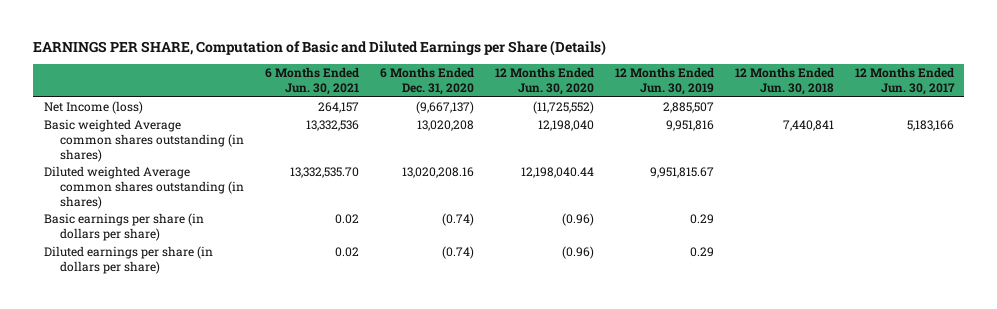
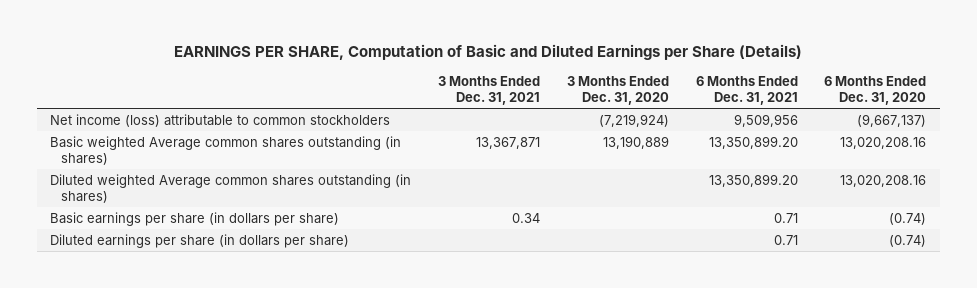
[265,67,360,95] 6 Months Ended Jun. 30, 2021 -> none
[494,67,594,95] 12 Months Ended Jun. 30, 2020 -> none
[614,67,714,95] 12 Months Ended Jun. 30, 2019 -> none
[734,67,834,95] 12 Months Ended Jun. 30, 2018 -> none
[854,67,955,95] 12 Months Ended Jun. 30, 2017 -> none
none -> [438,76,541,106] 3 Months Ended Dec. 31, 2021
none -> [566,76,669,106] 3 Months Ended Dec. 31, 2020
none -> [695,76,798,106] 6 Months Ended Dec. 31, 2021
[43,101,143,115] Net Income (loss) -> [50,113,391,127] Net income (loss) attributable to common stockholders
[416,120,474,132] 13,020,208 -> [840,136,927,149] 13,020,208.16

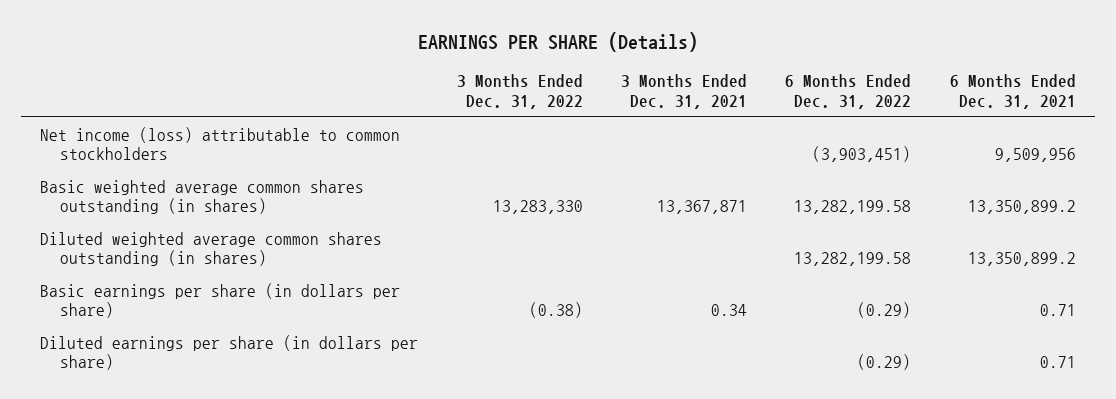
[174,44,803,61] EARNINGS PER SHARE, Computation of Basic and Diluted Earnings per Share (Details) -> [417,31,698,52] EARNINGS PER SHARE (Details)
[566,76,669,106] 3 Months Ended Dec. 31, 2020 -> none
[824,76,927,106] 6 Months Ended Dec. 31, 2020 -> none
none -> [456,74,583,110] 3 Months Ended Dec. 31, 2022
none -> [785,74,912,110] 6 Months Ended Dec. 31, 2022
[50,135,402,165] Basic weighted Average common shares outstanding (in shares) -> [40,179,365,215] Basic weighted average common shares outstanding (in shares)
[708,135,798,149] 13,350,899.20 -> [967,200,1076,215] 13,350,899.2
[50,173,412,203] Diluted weighted Average common shares outstanding (in shares) -> [40,231,383,267] Diluted weighted average common shares outstanding (in shares)
[708,173,798,187] 13,350,899.20 -> [967,252,1076,267] 13,350,899.2

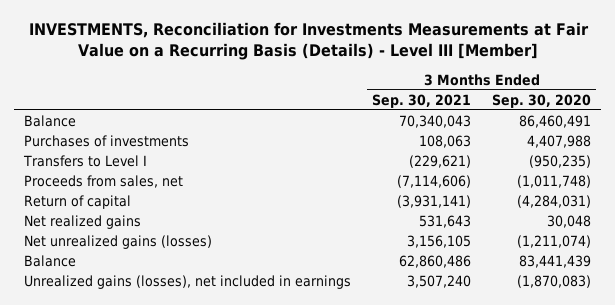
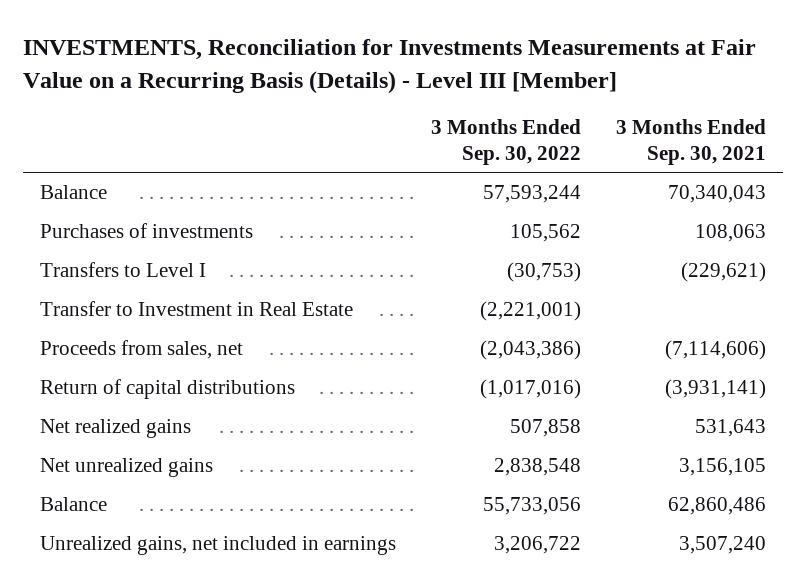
[492,93,592,108] Sep. 30, 2020 -> none
none -> [431,119,582,165] 3 Months Ended Sep. 30, 2022
none -> [40,301,354,317] Transfer to Investment in Real Estate
[24,194,132,209] Return of capital -> [40,379,296,400] Return of capital distributions
[24,234,213,249] Net unrealized gains (losses) -> [40,458,214,478] Net unrealized gains
[24,274,352,289] Unrealized gains (losses), net included in earnings -> [40,536,397,556] Unrealized gains, net included in earnings

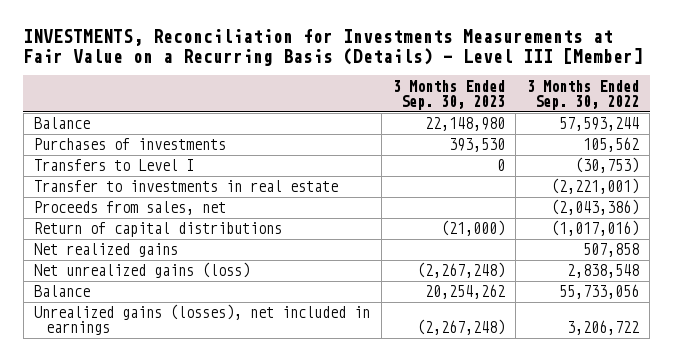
[615,119,766,165] 3 Months Ended Sep. 30, 2021 -> none
none -> [392,79,505,110] 3 Months Ended Sep. 30, 2023
[40,301,354,317] Transfer to Investment in Real Estate -> [34,180,339,193] Transfer to investments in real estate
[40,458,214,478] Net unrealized gains -> [34,262,251,279] Net unrealized gains (loss)
[40,536,397,556] Unrealized gains, net included in earnings -> [34,304,371,336] Unrealized gains (losses), net included in earnings

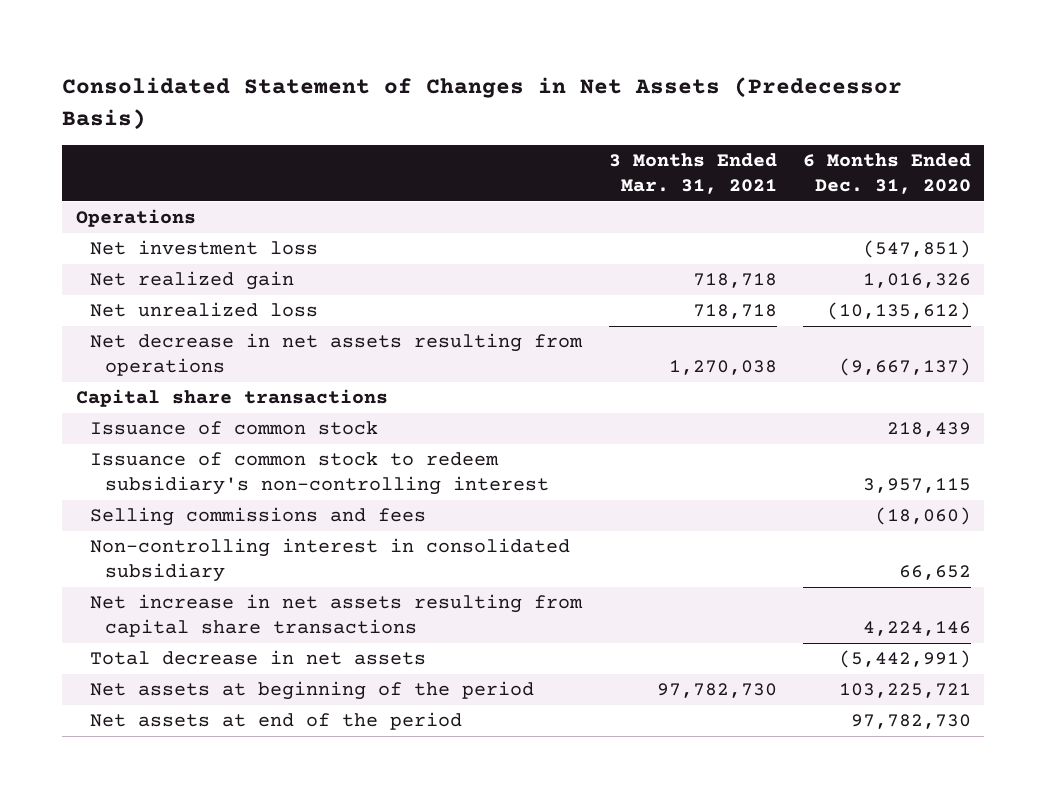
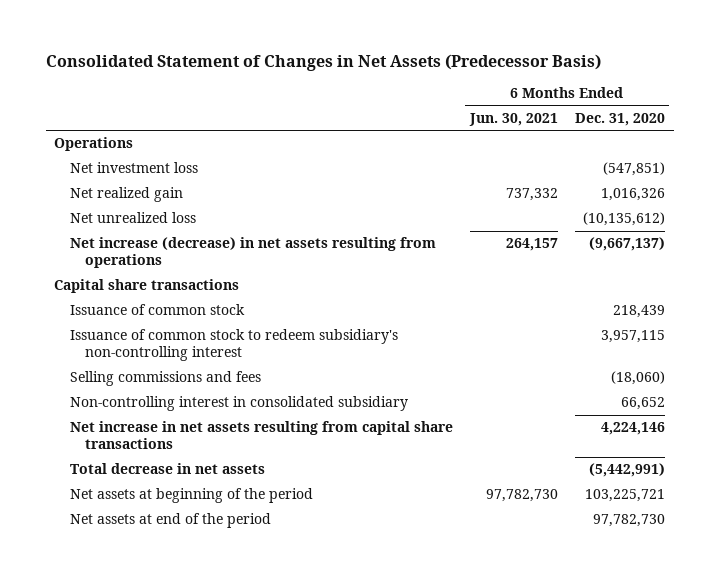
[608,153,777,195] 3 Months Ended Mar. 31, 2021 -> none
none -> [468,112,558,126] Jun. 30, 2021
[90,333,584,377] Net decrease in net assets resulting from operations -> [69,237,436,269] Net increase (decrease) in net assets resulting from operations

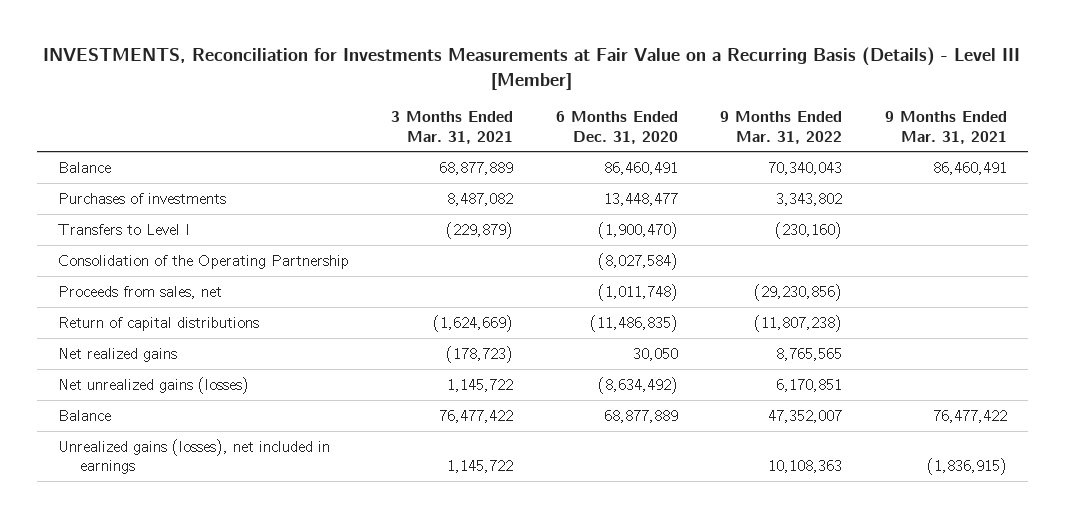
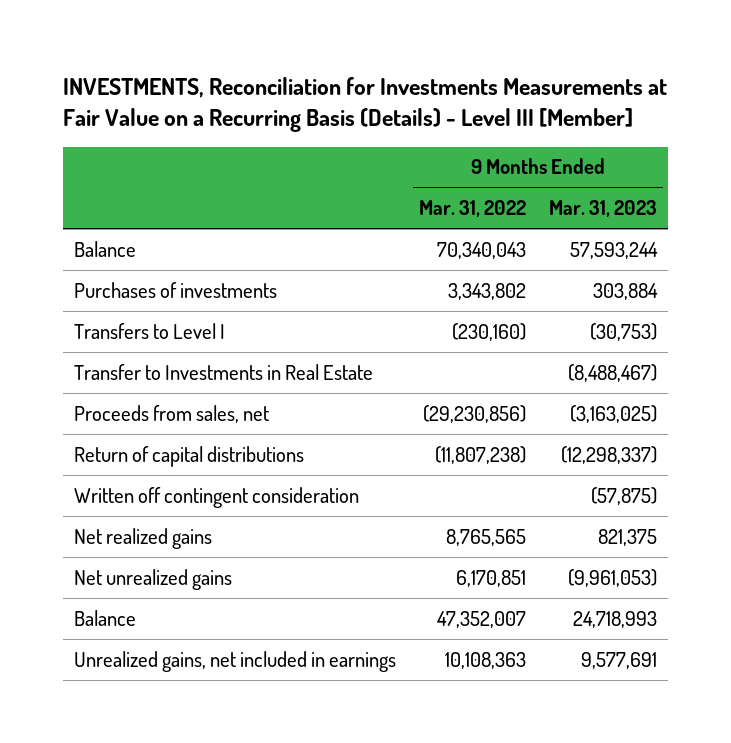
[391,110,514,144] 3 Months Ended Mar. 31, 2021 -> none
[555,110,678,144] 6 Months Ended Dec. 31, 2020 -> none
[884,110,1007,144] 9 Months Ended Mar. 31, 2021 -> none
none -> [548,200,657,218] Mar. 31, 2023
[58,254,350,269] Consolidation of the Operating Partnership -> none
none -> [74,363,374,380] Transfer to Investments in Real Estate
none -> [74,486,360,508] Written off contingent consideration
[58,376,250,394] Net unrealized gains (losses) -> [74,568,233,590] Net unrealized gains
[58,438,331,475] Unrealized gains (losses), net included in earnings -> [74,650,397,672] Unrealized gains, net included in earnings

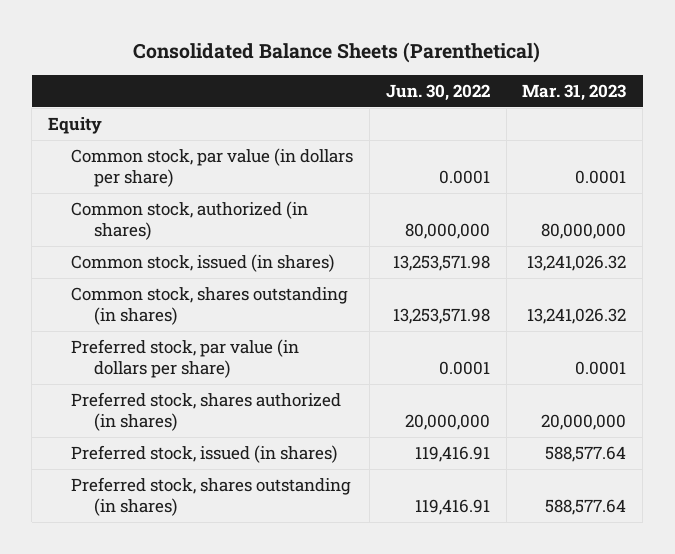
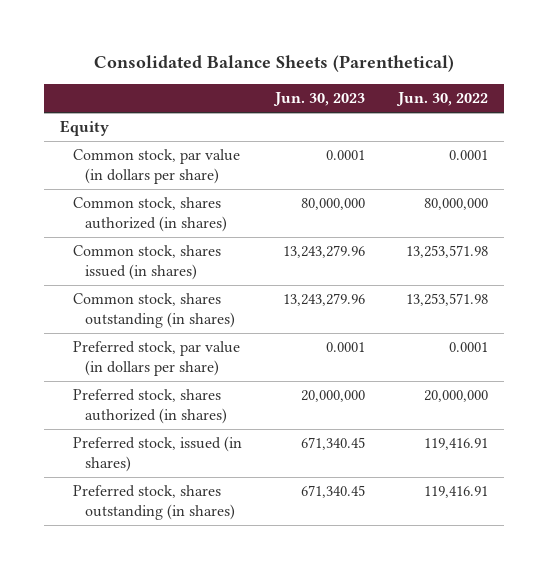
[522,83,627,101] Mar. 31, 2023 -> none
none -> [272,92,365,107] Jun. 30, 2023
[71,201,309,241] Common stock, authorized (in shares) -> [72,197,228,232] Common stock, shares authorized (in shares)
[71,254,335,273] Common stock, issued (in shares) -> [72,245,221,280] Common stock, shares issued (in shares)

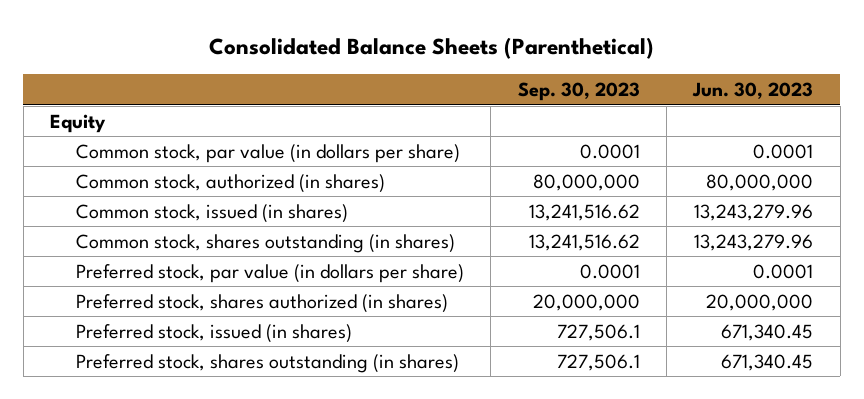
[395,92,488,107] Jun. 30, 2022 -> none
none -> [517,81,640,101] Sep. 30, 2023
[72,197,228,232] Common stock, shares authorized (in shares) -> [75,173,385,193] Common stock, authorized (in shares)
[72,245,221,280] Common stock, shares issued (in shares) -> [75,203,348,223] Common stock, issued (in shares)

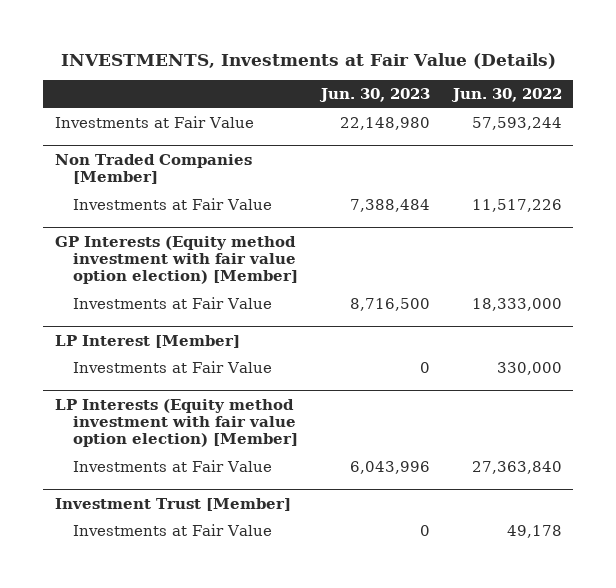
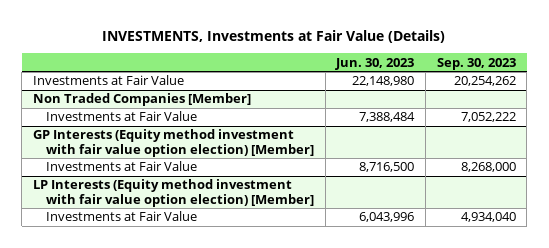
[450,88,562,103] Jun. 30, 2022 -> none
none -> [436,57,516,70] Sep. 30, 2023
[54,334,240,348] LP Interest [Member] -> none
[73,361,273,374] Investments at Fair Value -> none
[54,497,291,511] Investment Trust [Member] -> none
[73,524,273,537] Investments at Fair Value -> none

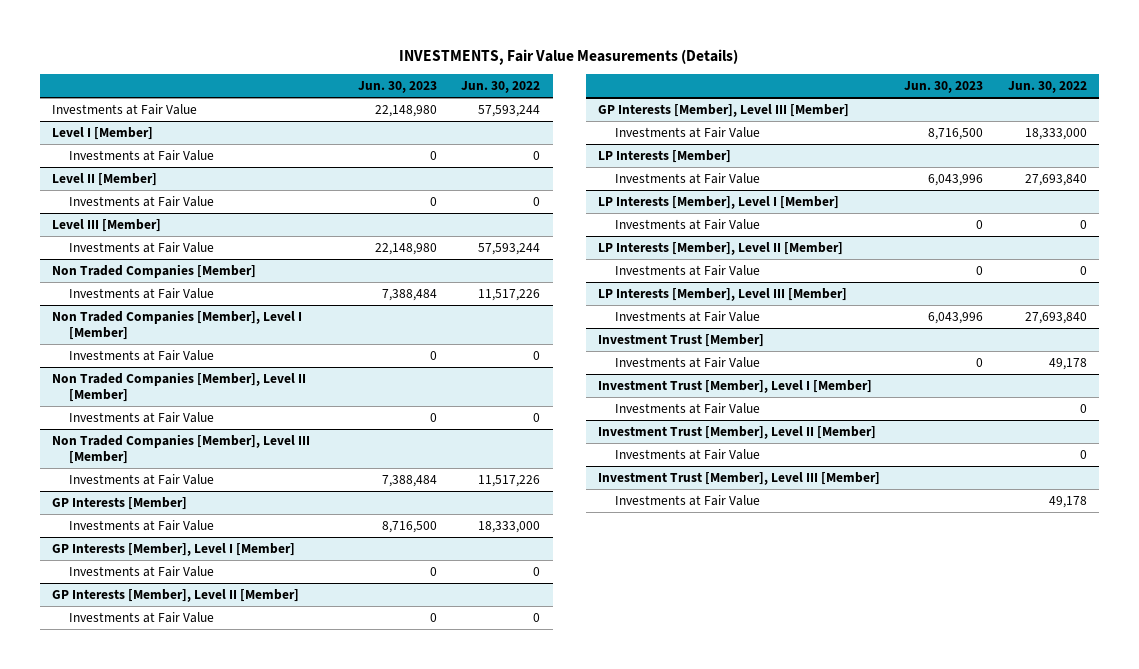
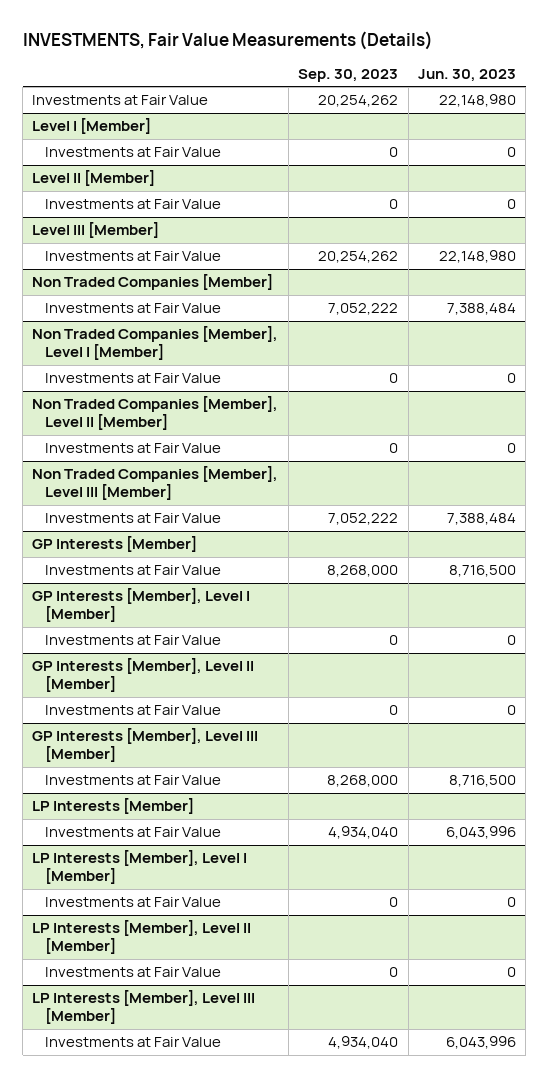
[461,81,541,94] Jun. 30, 2022 -> none
none -> [298,68,399,82] Sep. 30, 2023
[598,334,765,348] Investment Trust [Member] -> none
[615,357,761,369] Investments at Fair Value -> none
[598,380,873,394] Investment Trust [Member], Level I [Member] -> none
[615,403,761,415] Investments at Fair Value -> none
[598,426,877,440] Investment Trust [Member], Level II [Member] -> none
[615,449,761,461] Investments at Fair Value -> none
[598,472,881,486] Investment Trust [Member], Level III [Member] -> none
[615,495,761,507] Investments at Fair Value -> none

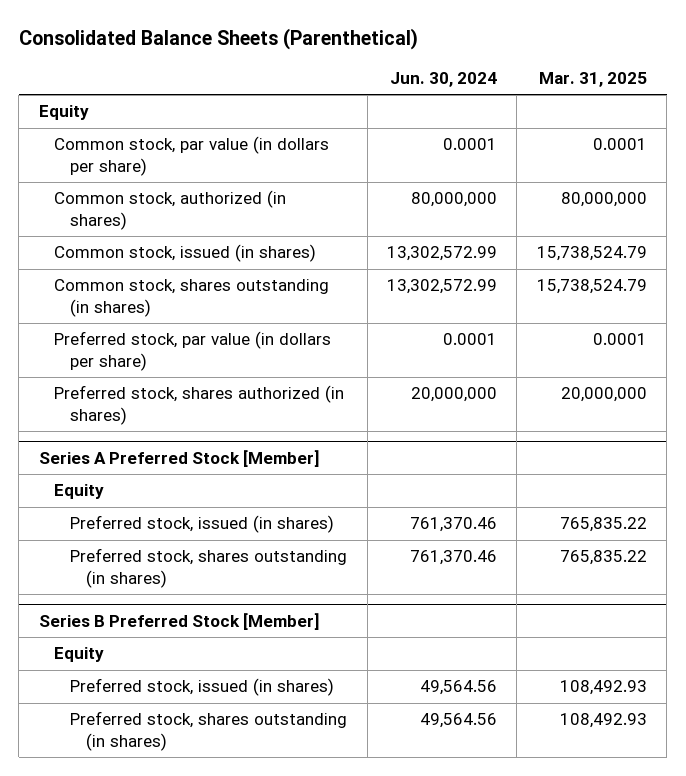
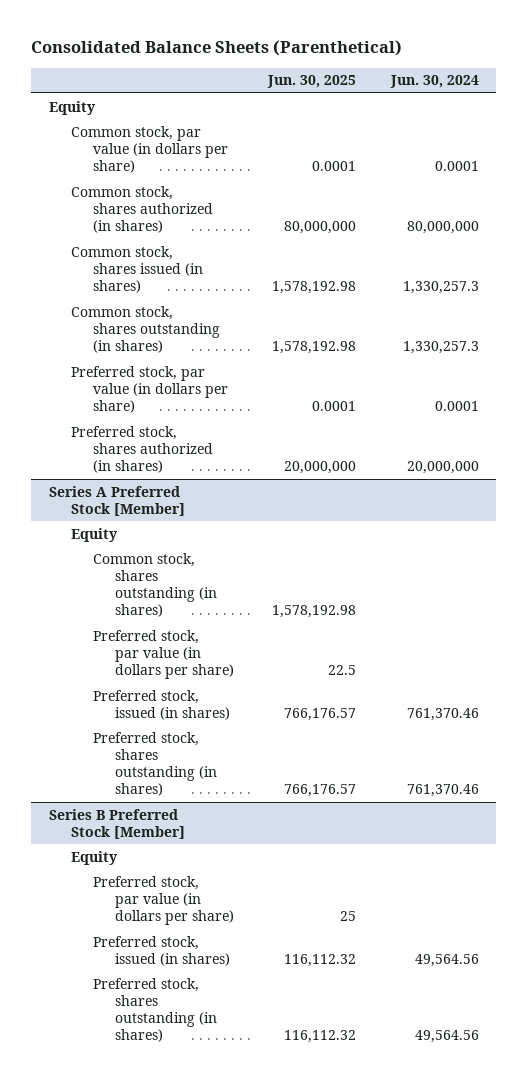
[538,72,647,88] Mar. 31, 2025 -> none
none -> [267,75,357,89] Jun. 30, 2025
[54,190,287,230] Common stock, authorized (in shares) -> [70,185,213,234] Common stock, shares authorized (in shares)
[54,244,317,263] Common stock, issued (in shares) -> [70,245,203,294] Common stock, shares issued (in shares)
[387,246,498,262] 13,302,572.99 -> [402,281,479,295] 1,330,257.3
[387,279,498,295] 13,302,572.99 -> [402,341,479,355] 1,330,257.3
none -> [92,552,217,618] Common stock, shares outstanding (in shares)
none -> [92,629,234,680] Preferred stock, par value (in dollars per share)
none -> [92,875,234,926] Preferred stock, par value (in dollars per share)

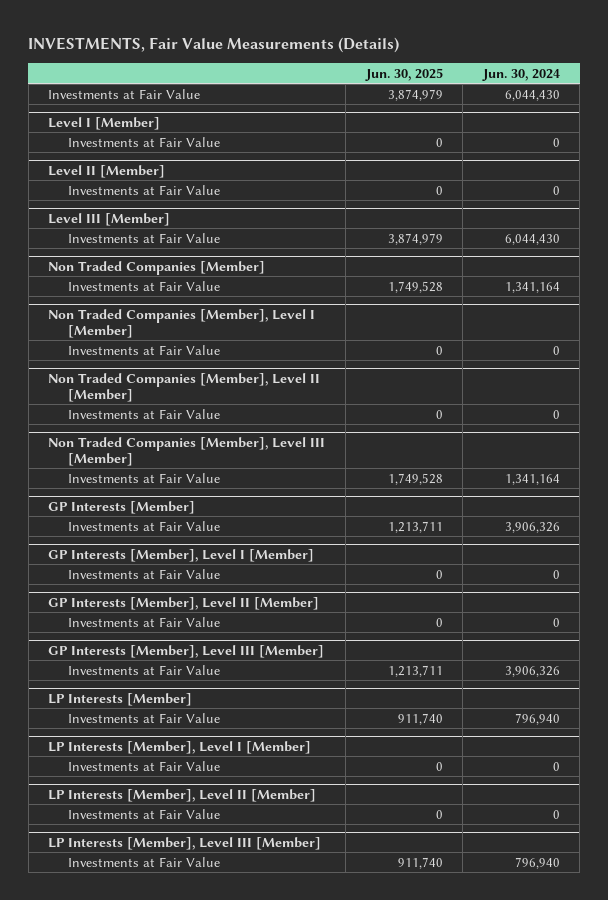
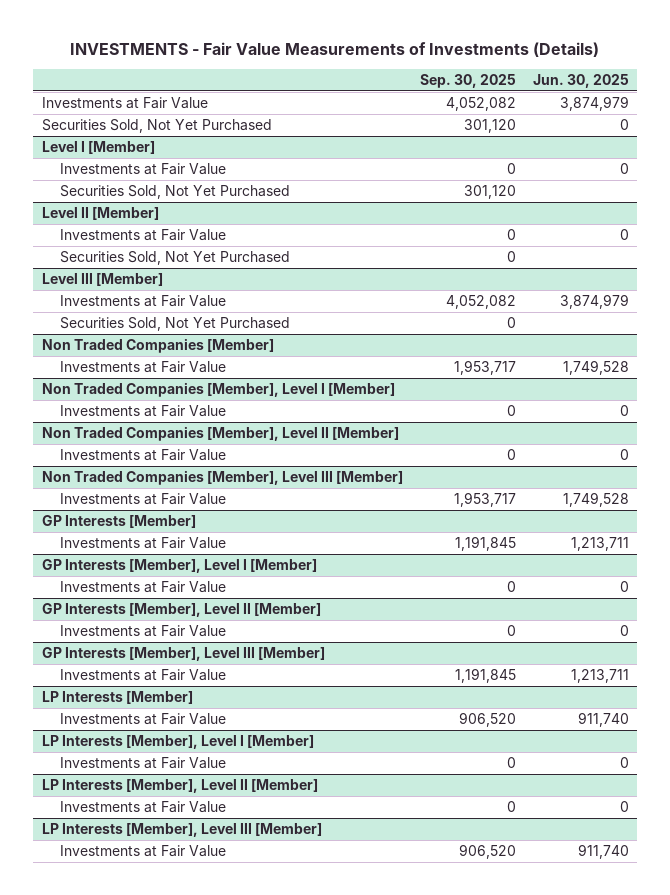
[28,37,400,54] INVESTMENTS, Fair Value Measurements (Details) -> [70,41,600,57] INVESTMENTS - Fair Value Measurements of Investments (Details)
[481,68,560,81] Jun. 30, 2024 -> none
none -> [419,73,516,88] Sep. 30, 2025
none -> [41,119,272,134] Securities Sold, Not Yet Purchased
none -> [59,185,290,200] Securities Sold, Not Yet Purchased
none -> [59,251,290,266] Securities Sold, Not Yet Purchased
none -> [59,317,290,332] Securities Sold, Not Yet Purchased

